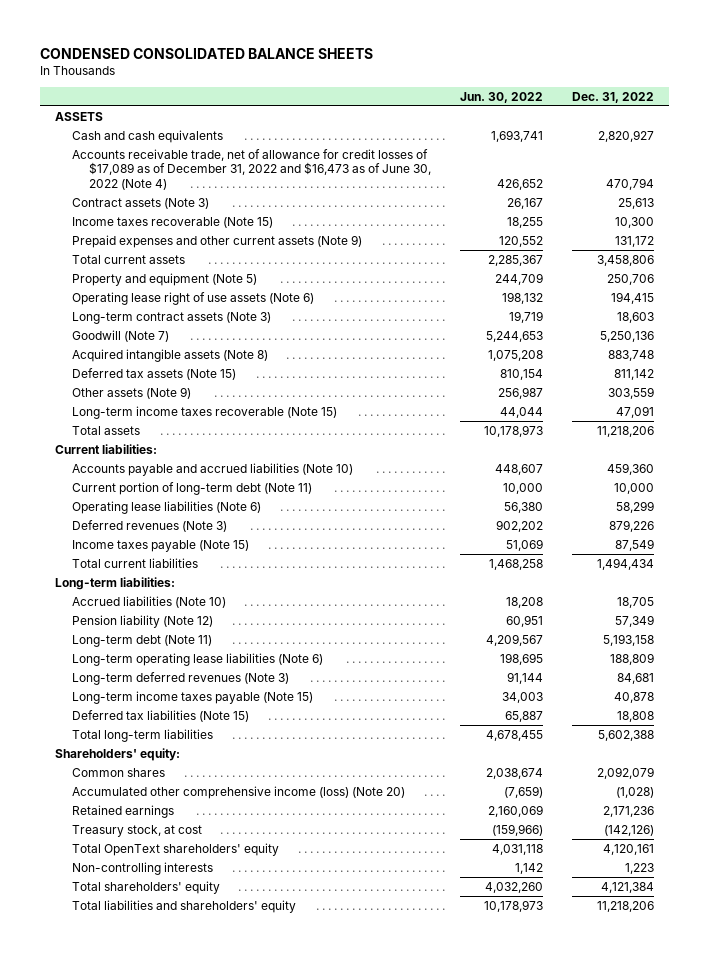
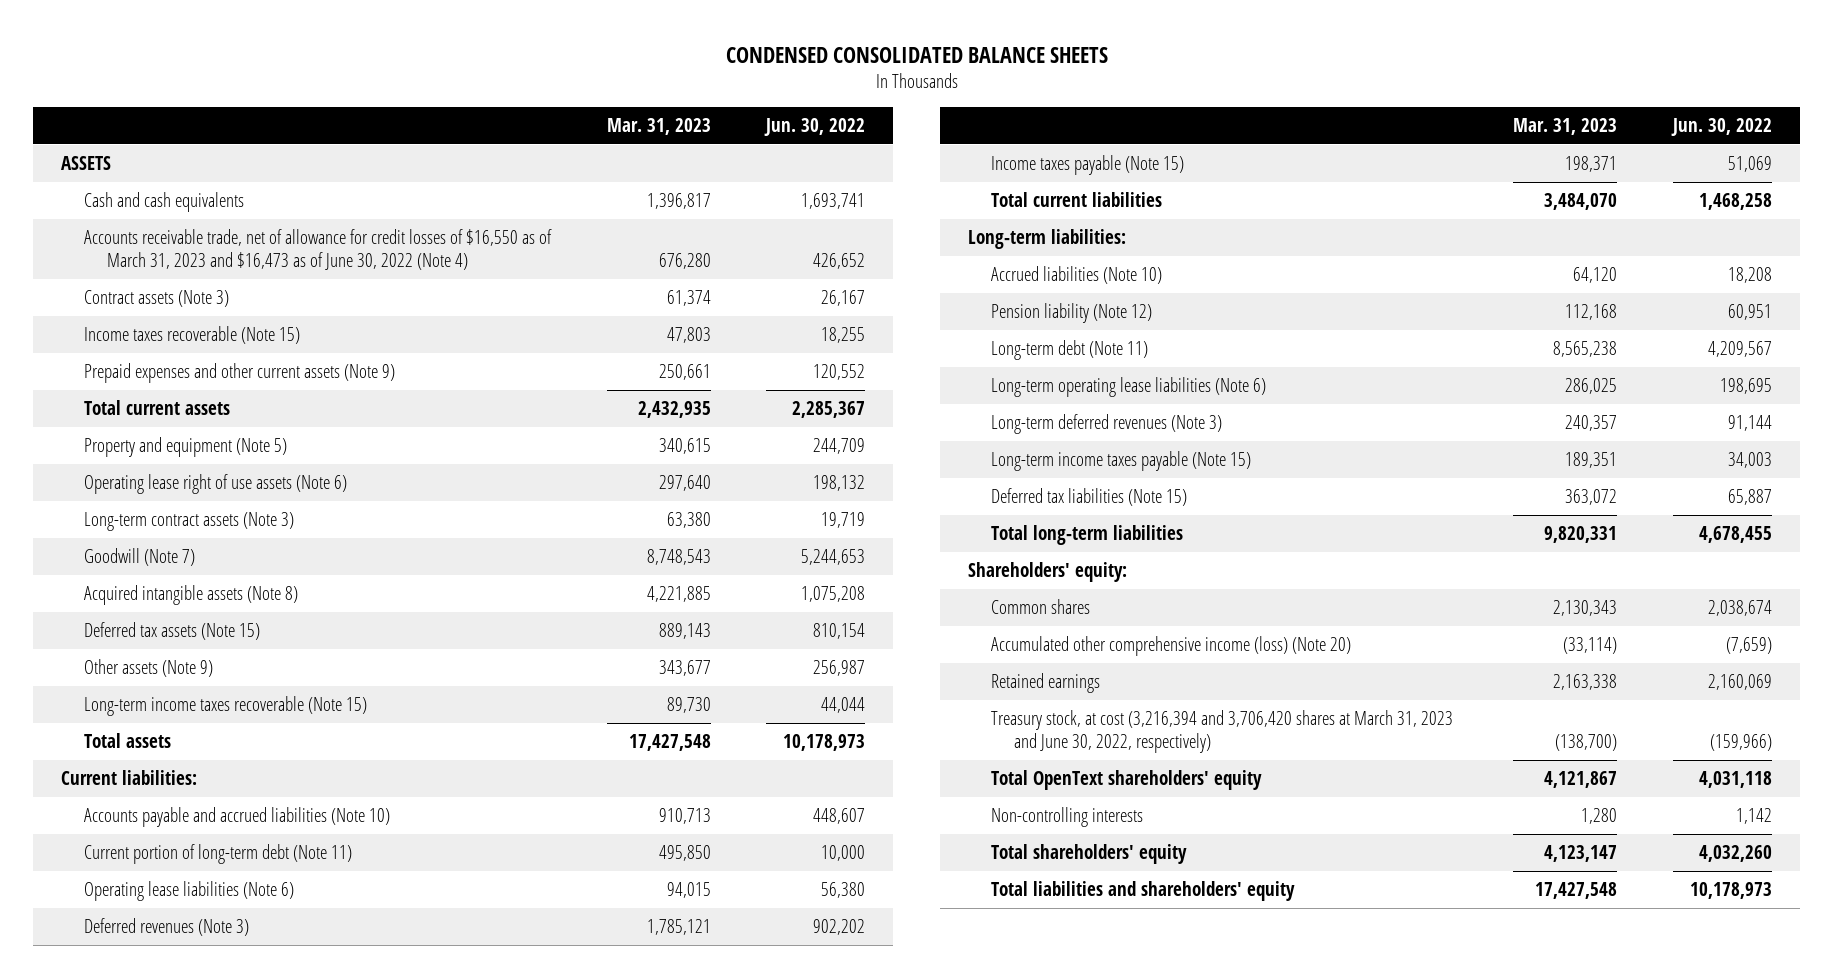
[572,92,655,104] Dec. 31, 2022 -> none
none -> [606,117,711,135] Mar. 31, 2023
[71,148,431,191] Accounts receivable trade, net of allowance for credit losses of $17,089 as of December 31, 2022 and $16,473 as of June 30, 2022 (Note 4) -> [83,229,552,271] Accounts receivable trade, net of allowance for credit losses of $16,550 as of March 31, 2023 and $16,473 as of June 30, 2022 (Note 4)
[71,824,202,837] Treasury stock, at cost -> [990,710,1453,754] Treasury stock, at cost (3,216,394 and 3,706,420 shares at March 31, 2023 and June 30, 2022, respectively)

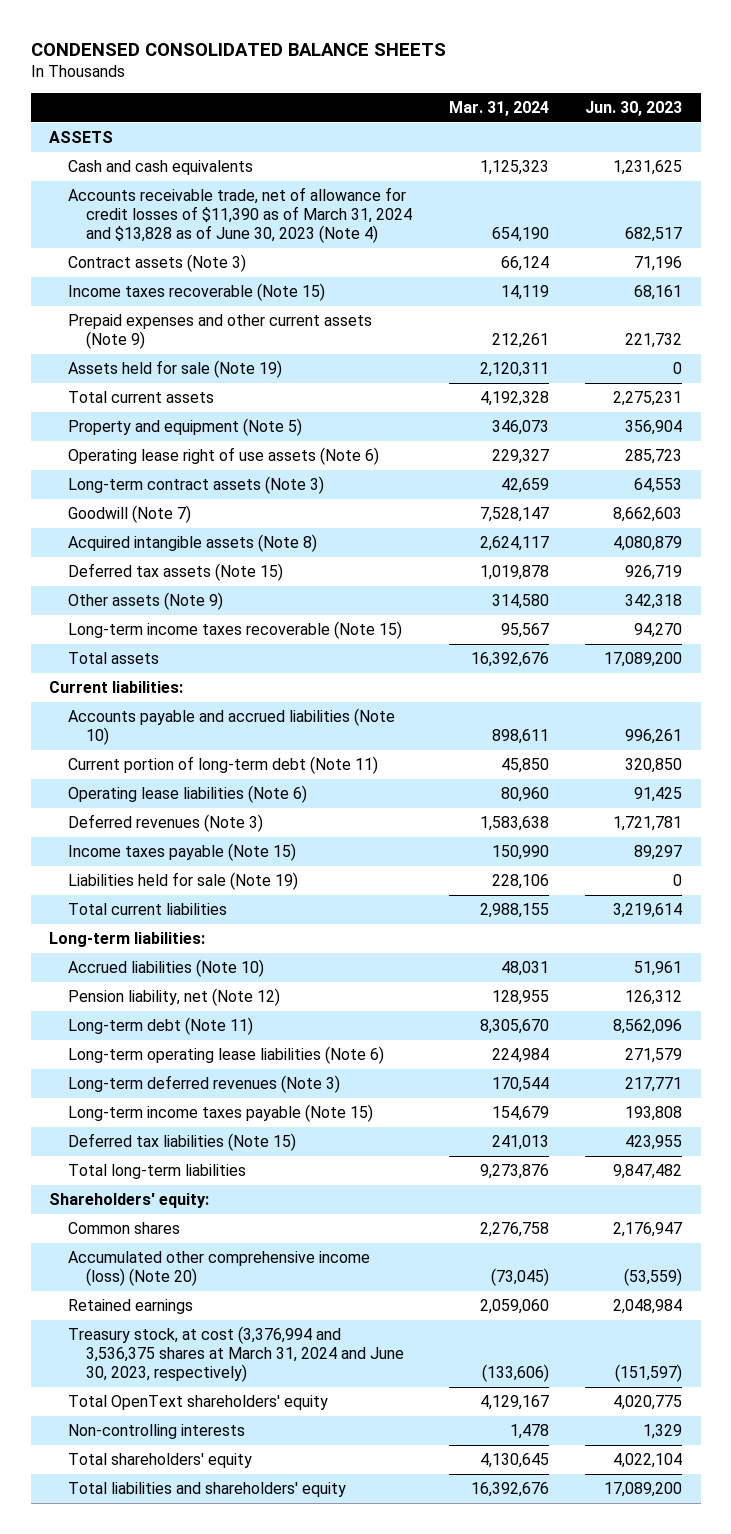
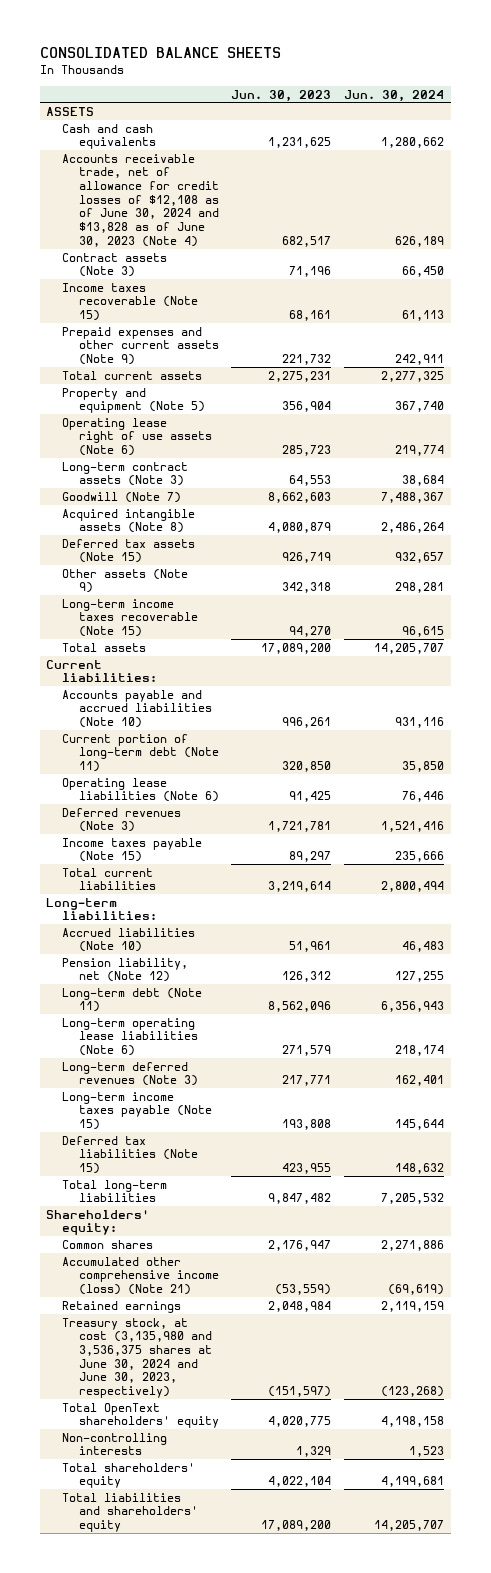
[30,42,446,56] CONDENSED CONSOLIDATED BALANCE SHEETS -> [39,47,281,59] CONSOLIDATED BALANCE SHEETS
[448,101,549,117] Mar. 31, 2024 -> none
none -> [344,89,445,102] Jun. 30, 2024
[67,187,413,243] Accounts receivable trade, net of allowance for credit losses of $11,390 as of March 31, 2024 and $13,828 as of June 30, 2023 (Note 4) -> [62,153,219,247] Accounts receivable trade, net of allowance for credit losses of $12,108 as of June 30, 2024 and $13,828 as of June 30, 2023 (Note 4)
[67,360,282,379] Assets held for sale (Note 19) -> none
[67,872,298,891] Liabilities held for sale (Note 19) -> none
[67,1251,370,1286] Accumulated other comprehensive income (loss) (Note 20) -> [62,1256,219,1296] Accumulated other comprehensive income (loss) (Note 21)
[67,1326,405,1382] Treasury stock, at cost (3,376,994 and 3,536,375 shares at March 31, 2024 and June 30, 2023, respectively) -> [62,1317,212,1398] Treasury stock, at cost (3,135,980 and 3,536,375 shares at June 30, 2024 and June 30, 2023, respectively)

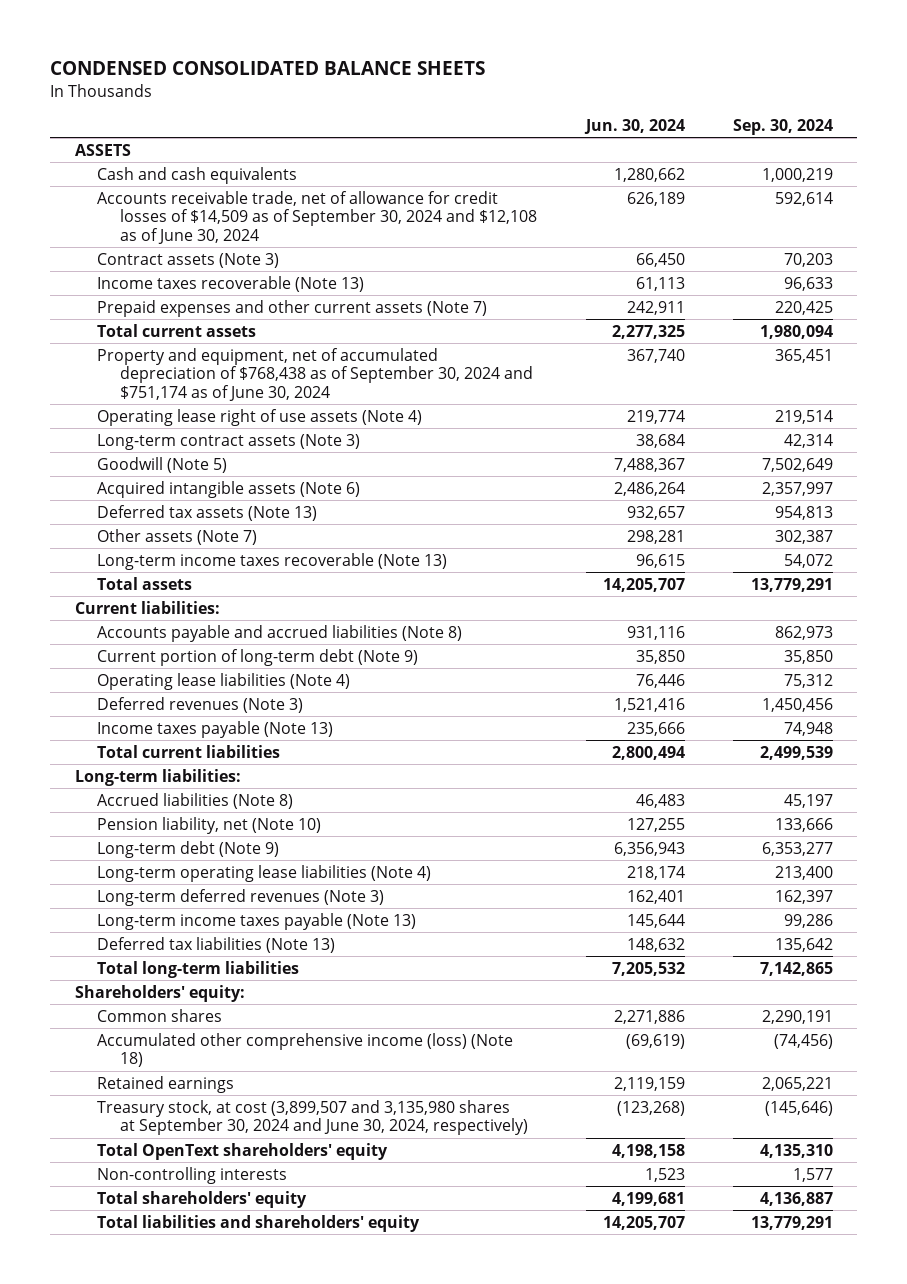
[39,47,281,59] CONSOLIDATED BALANCE SHEETS -> [50,61,486,76] CONDENSED CONSOLIDATED BALANCE SHEETS
[231,89,332,102] Jun. 30, 2023 -> none
none -> [732,119,833,136] Sep. 30, 2024
[62,153,219,247] Accounts receivable trade, net of allowance for credit losses of $12,108 as of June 30, 2024 and $13,828 as of June 30, 2023 (Note 4) -> [97,190,538,245] Accounts receivable trade, net of allowance for credit losses of $14,509 as of September 30, 2024 and $12,108 as of June 30, 2024
[62,282,198,322] Income taxes recoverable (Note 15) -> [97,275,365,292] Income taxes recoverable (Note 13)
[62,326,219,366] Prepaid expenses and other current assets (Note 9) -> [97,299,488,317] Prepaid expenses and other current assets (Note 7)
[62,387,205,414] Property and equipment (Note 5) -> [97,347,534,402] Property and equipment, net of accumulated depreciation of $768,438 as of September 30, 2024 and $751,174 as of June 30, 2024
[62,417,212,457] Operating lease right of use assets (Note 6) -> [97,408,423,426] Operating lease right of use assets (Note 4)
[62,491,182,503] Goodwill (Note 7) -> [97,456,228,473] Goodwill (Note 5)
[62,508,196,534] Acquired intangible assets (Note 8) -> [97,480,361,498] Acquired intangible assets (Note 6)
[62,538,196,564] Deferred tax assets (Note 15) -> [97,504,318,521] Deferred tax assets (Note 13)
[62,568,189,594] Other assets (Note 9) -> [97,528,258,545] Other assets (Note 7)
[62,598,198,638] Long-term income taxes recoverable (Note 15) -> [97,552,448,570] Long-term income taxes recoverable (Note 13)
[62,689,212,729] Accounts payable and accrued liabilities (Note 10) -> [97,624,463,642] Accounts payable and accrued liabilities (Note 8)
[62,733,219,773] Current portion of long-term debt (Note 11) -> [97,648,419,666] Current portion of long-term debt (Note 9)
[62,777,219,803] Operating lease liabilities (Note 6) -> [97,672,351,690] Operating lease liabilities (Note 4)
[62,837,203,863] Income taxes payable (Note 15) -> [97,720,334,738] Income taxes payable (Note 13)
[62,927,196,953] Accrued liabilities (Note 10) -> [97,792,294,809] Accrued liabilities (Note 8)
[62,957,189,983] Pension liability, net (Note 12) -> [97,816,322,834] Pension liability, net (Note 10)
[62,987,203,1013] Long-term debt (Note 11) -> [97,840,280,858] Long-term debt (Note 9)
[62,1017,198,1057] Long-term operating lease liabilities (Note 6) -> [97,864,432,882] Long-term operating lease liabilities (Note 4)
[62,1091,212,1131] Long-term income taxes payable (Note 15) -> [97,912,417,930] Long-term income taxes payable (Note 13)
[62,1135,198,1175] Deferred tax liabilities (Note 15) -> [97,936,336,953] Deferred tax liabilities (Note 13)
[62,1256,219,1296] Accumulated other comprehensive income (loss) (Note 21) -> [97,1032,514,1068] Accumulated other comprehensive income (loss) (Note 18)
[62,1317,212,1398] Treasury stock, at cost (3,135,980 and 3,536,375 shares at June 30, 2024 and June 30, 2023, respectively) -> [97,1099,529,1136] Treasury stock, at cost (3,899,507 and 3,135,980 shares at September 30, 2024 and June 30, 2024, respectively)

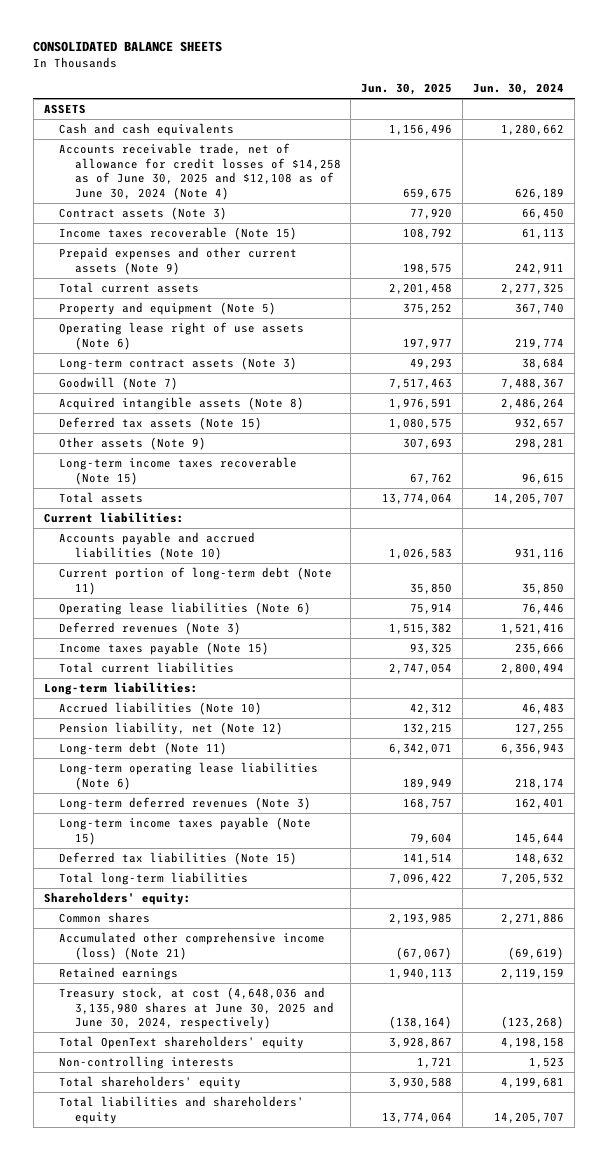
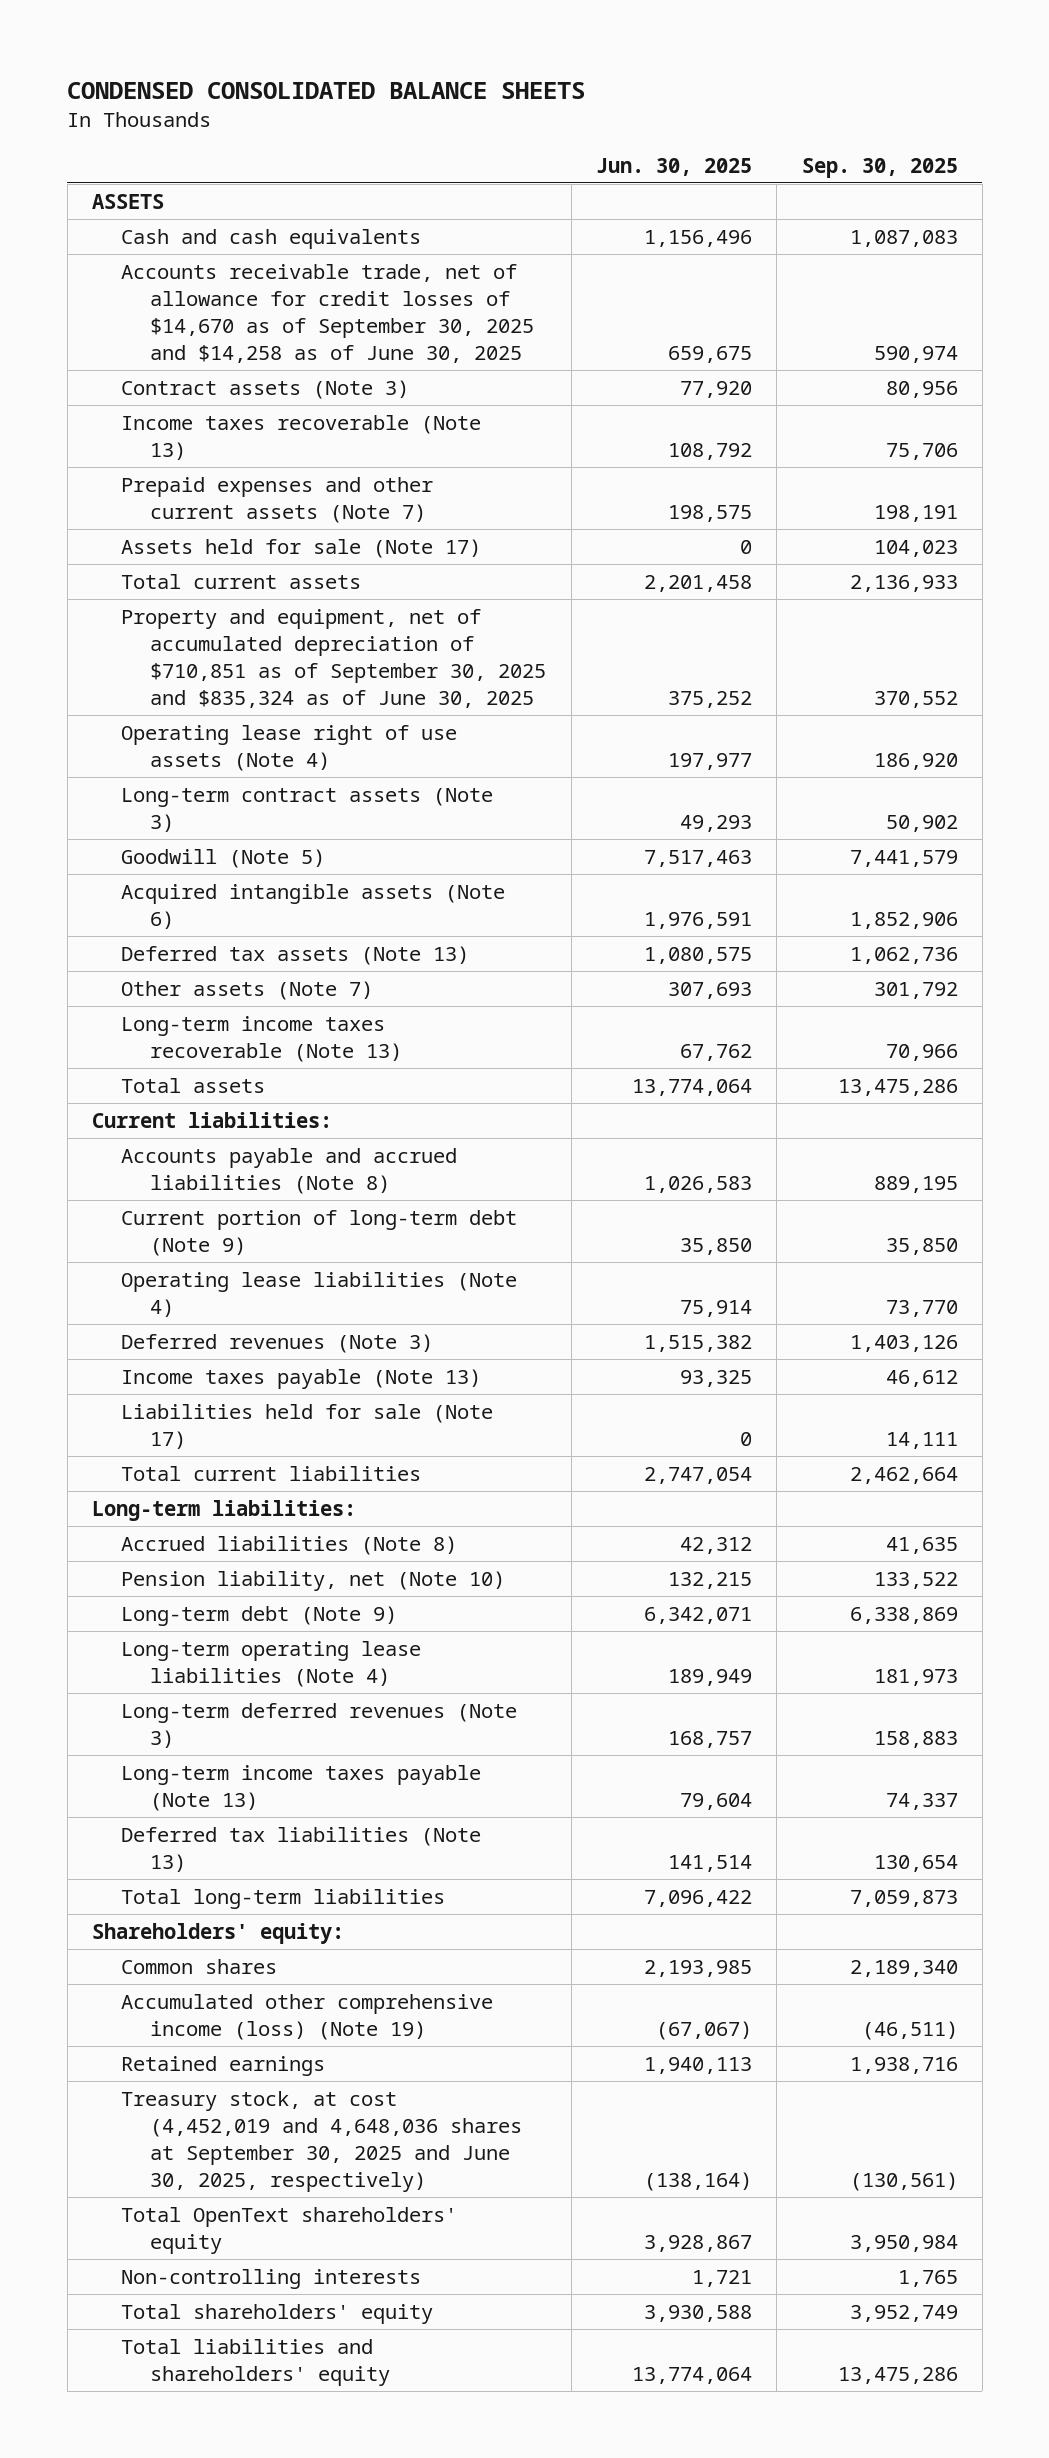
[33,41,223,53] CONSOLIDATED BALANCE SHEETS -> [67,82,586,100] CONDENSED CONSOLIDATED BALANCE SHEETS
[473,83,565,96] Jun. 30, 2024 -> none
none -> [801,157,958,178] Sep. 30, 2025
[59,143,341,200] Accounts receivable trade, net of allowance for credit losses of $14,258 as of June 30, 2025 and $12,108 as of June 30, 2024 (Note 4) -> [121,264,535,363] Accounts receivable trade, net of allowance for credit losses of $14,670 as of September 30, 2025 and $14,258 as of June 30, 2025
[59,227,298,241] Income taxes recoverable (Note 15) -> [121,415,482,460] Income taxes recoverable (Note 13)
[59,247,298,275] Prepaid expenses and other current assets (Note 9) -> [121,477,434,523] Prepaid expenses and other current assets (Note 7)
none -> [121,539,482,559] Assets held for sale (Note 17)
[59,302,277,316] Property and equipment (Note 5) -> [121,609,547,708] Property and equipment, net of accumulated depreciation of $710,851 as of September 30, 2025 and $835,324 as of June 30, 2025
[59,322,305,350] Operating lease right of use assets (Note 6) -> [121,725,458,771] Operating lease right of use assets (Note 4)
[59,377,179,391] Goodwill (Note 7) -> [121,849,326,869] Goodwill (Note 5)
[59,397,305,411] Acquired intangible assets (Note 8) -> [121,884,506,929] Acquired intangible assets (Note 6)
[59,417,263,431] Deferred tax assets (Note 15) -> [121,946,470,966] Deferred tax assets (Note 13)
[59,437,207,451] Other assets (Note 9) -> [121,981,374,1001] Other assets (Note 7)
[59,457,298,485] Long-term income taxes recoverable (Note 15) -> [121,1016,403,1062] Long-term income taxes recoverable (Note 13)
[59,532,256,560] Accounts payable and accrued liabilities (Note 10) -> [121,1148,458,1194] Accounts payable and accrued liabilities (Note 8)
[59,567,333,595] Current portion of long-term debt (Note 11) -> [121,1210,518,1256] Current portion of long-term debt (Note 9)
[59,602,312,616] Operating lease liabilities (Note 6) -> [121,1272,518,1317] Operating lease liabilities (Note 4)
[59,642,270,656] Income taxes payable (Note 15) -> [121,1369,482,1390] Income taxes payable (Note 13)
none -> [121,1404,494,1449] Liabilities held for sale (Note 17)
[59,702,263,716] Accrued liabilities (Note 10) -> [121,1536,458,1556] Accrued liabilities (Note 8)
[59,722,284,736] Pension liability, net (Note 12) -> [121,1571,506,1592] Pension liability, net (Note 10)
[59,742,228,756] Long-term debt (Note 11) -> [121,1606,398,1627] Long-term debt (Note 9)
[59,762,319,790] Long-term operating lease liabilities (Note 6) -> [121,1641,422,1687] Long-term operating lease liabilities (Note 4)
[59,817,312,845] Long-term income taxes payable (Note 15) -> [121,1765,482,1811] Long-term income taxes payable (Note 13)
[59,852,298,866] Deferred tax liabilities (Note 15) -> [121,1827,482,1872] Deferred tax liabilities (Note 13)
[59,932,326,960] Accumulated other comprehensive income (loss) (Note 21) -> [121,1994,494,2040] Accumulated other comprehensive income (loss) (Note 19)
[59,987,334,1030] Treasury stock, at cost (4,648,036 and 3,135,980 shares at June 30, 2025 and June 30, 2024, respectively) -> [121,2091,523,2192] Treasury stock, at cost (4,452,019 and 4,648,036 shares at September 30, 2025 and June 30, 2025, respectively)

